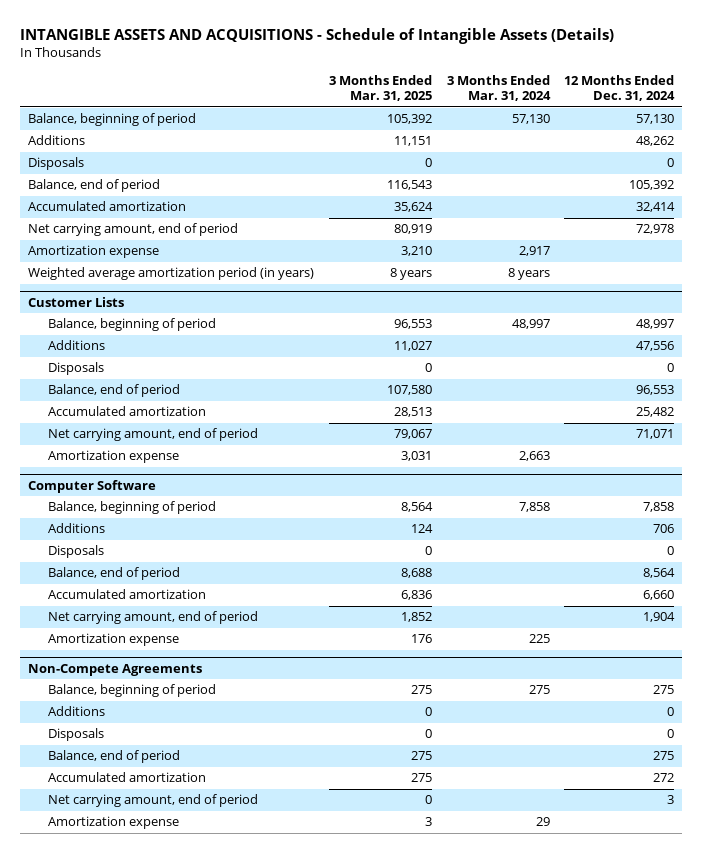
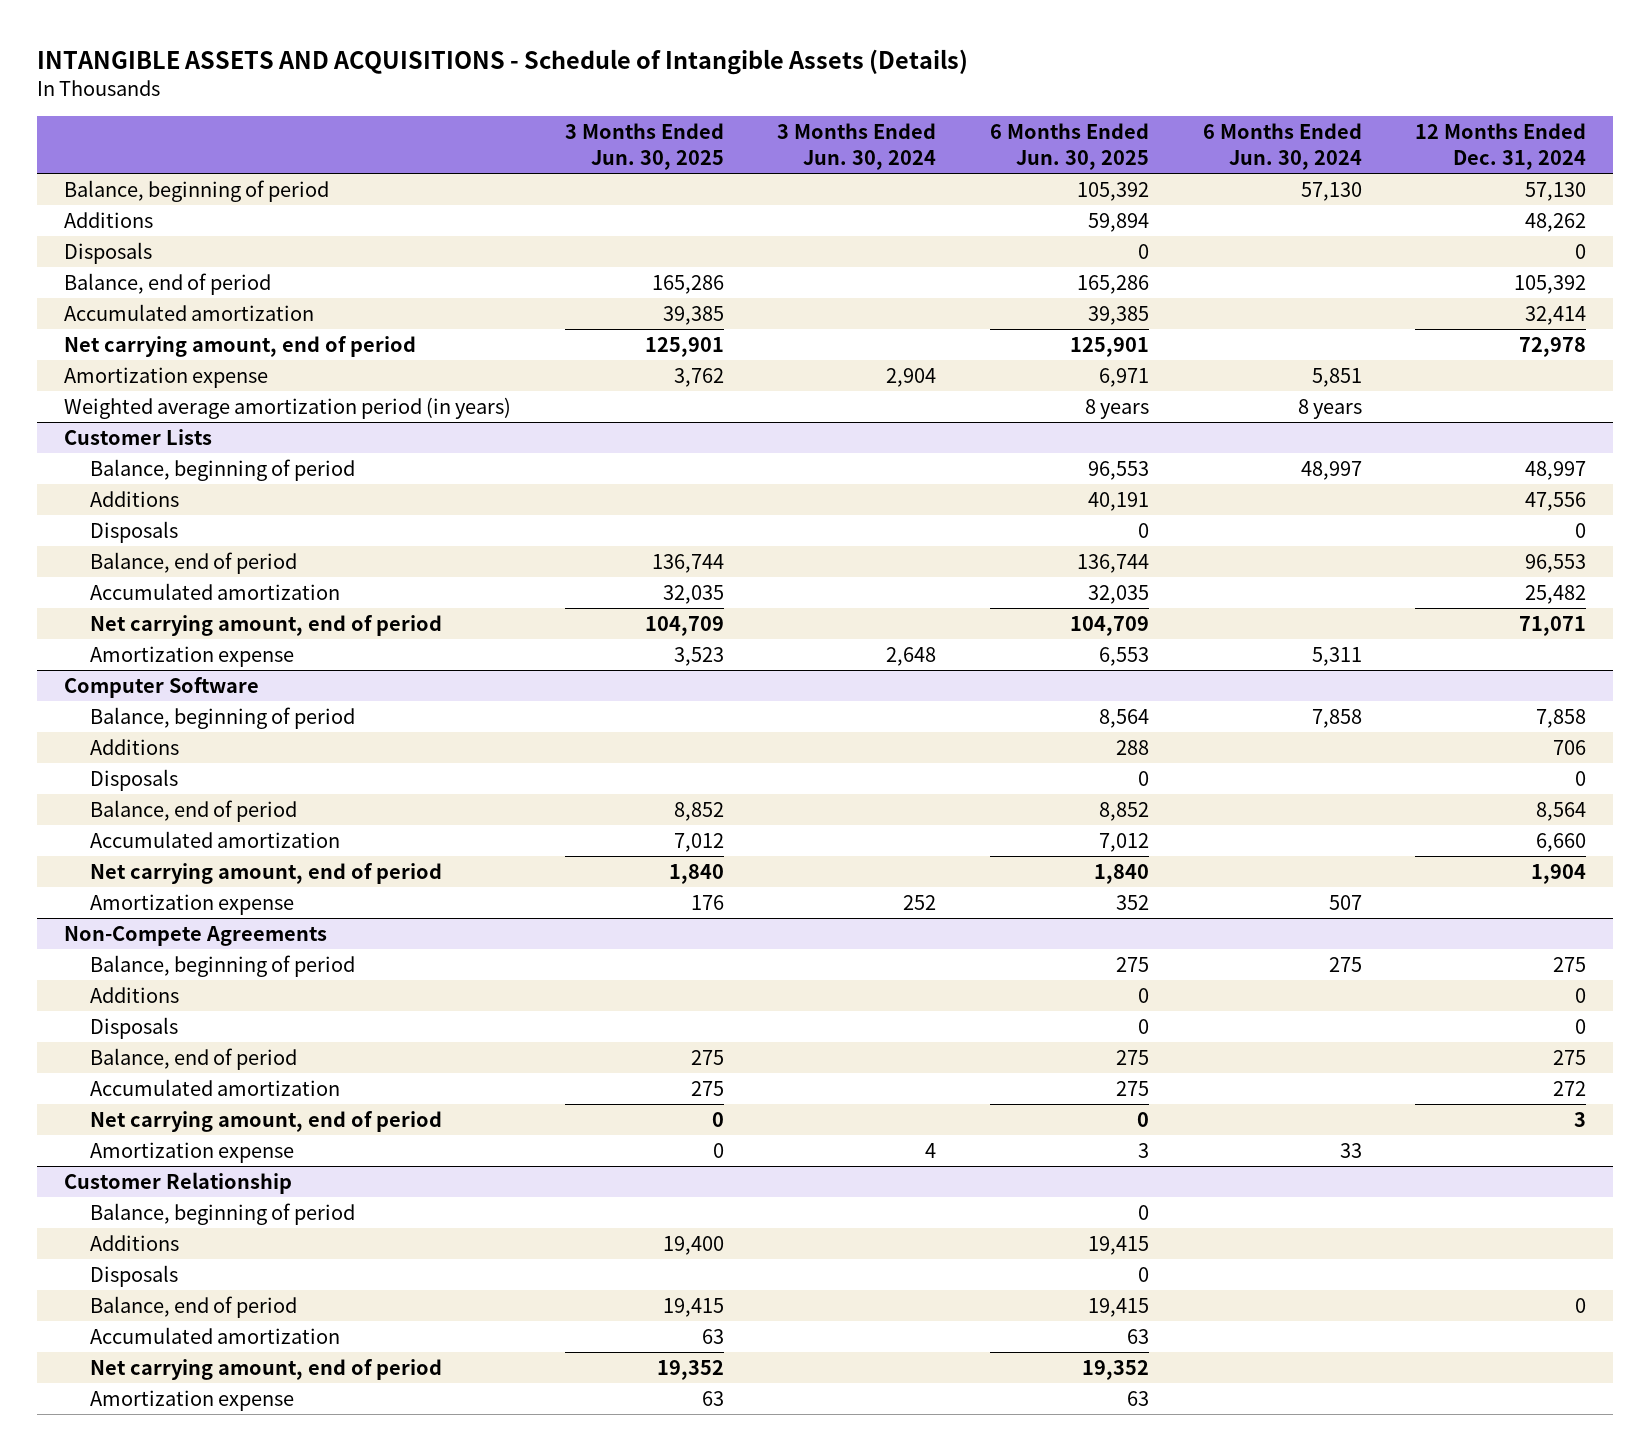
[328,75,432,102] 3 Months Ended Mar. 31, 2025 -> none
[446,75,551,102] 3 Months Ended Mar. 31, 2024 -> none
none -> [564,123,724,170] 3 Months Ended Jun. 30, 2025
none -> [777,123,937,170] 3 Months Ended Jun. 30, 2024
none -> [990,123,1150,170] 6 Months Ended Jun. 30, 2025
none -> [1202,123,1362,170] 6 Months Ended Jun. 30, 2024
none -> [64,1172,293,1195] Customer Relationship
none -> [89,1203,355,1226] Balance, beginning of period
none -> [89,1235,179,1252] Additions
none -> [89,1265,178,1288] Disposals
none -> [89,1296,297,1319] Balance, end of period
none -> [89,1327,340,1345] Accumulated amortization
none -> [89,1359,442,1381] Net carrying amount, end of period
none -> [89,1390,294,1412] Amortization expense

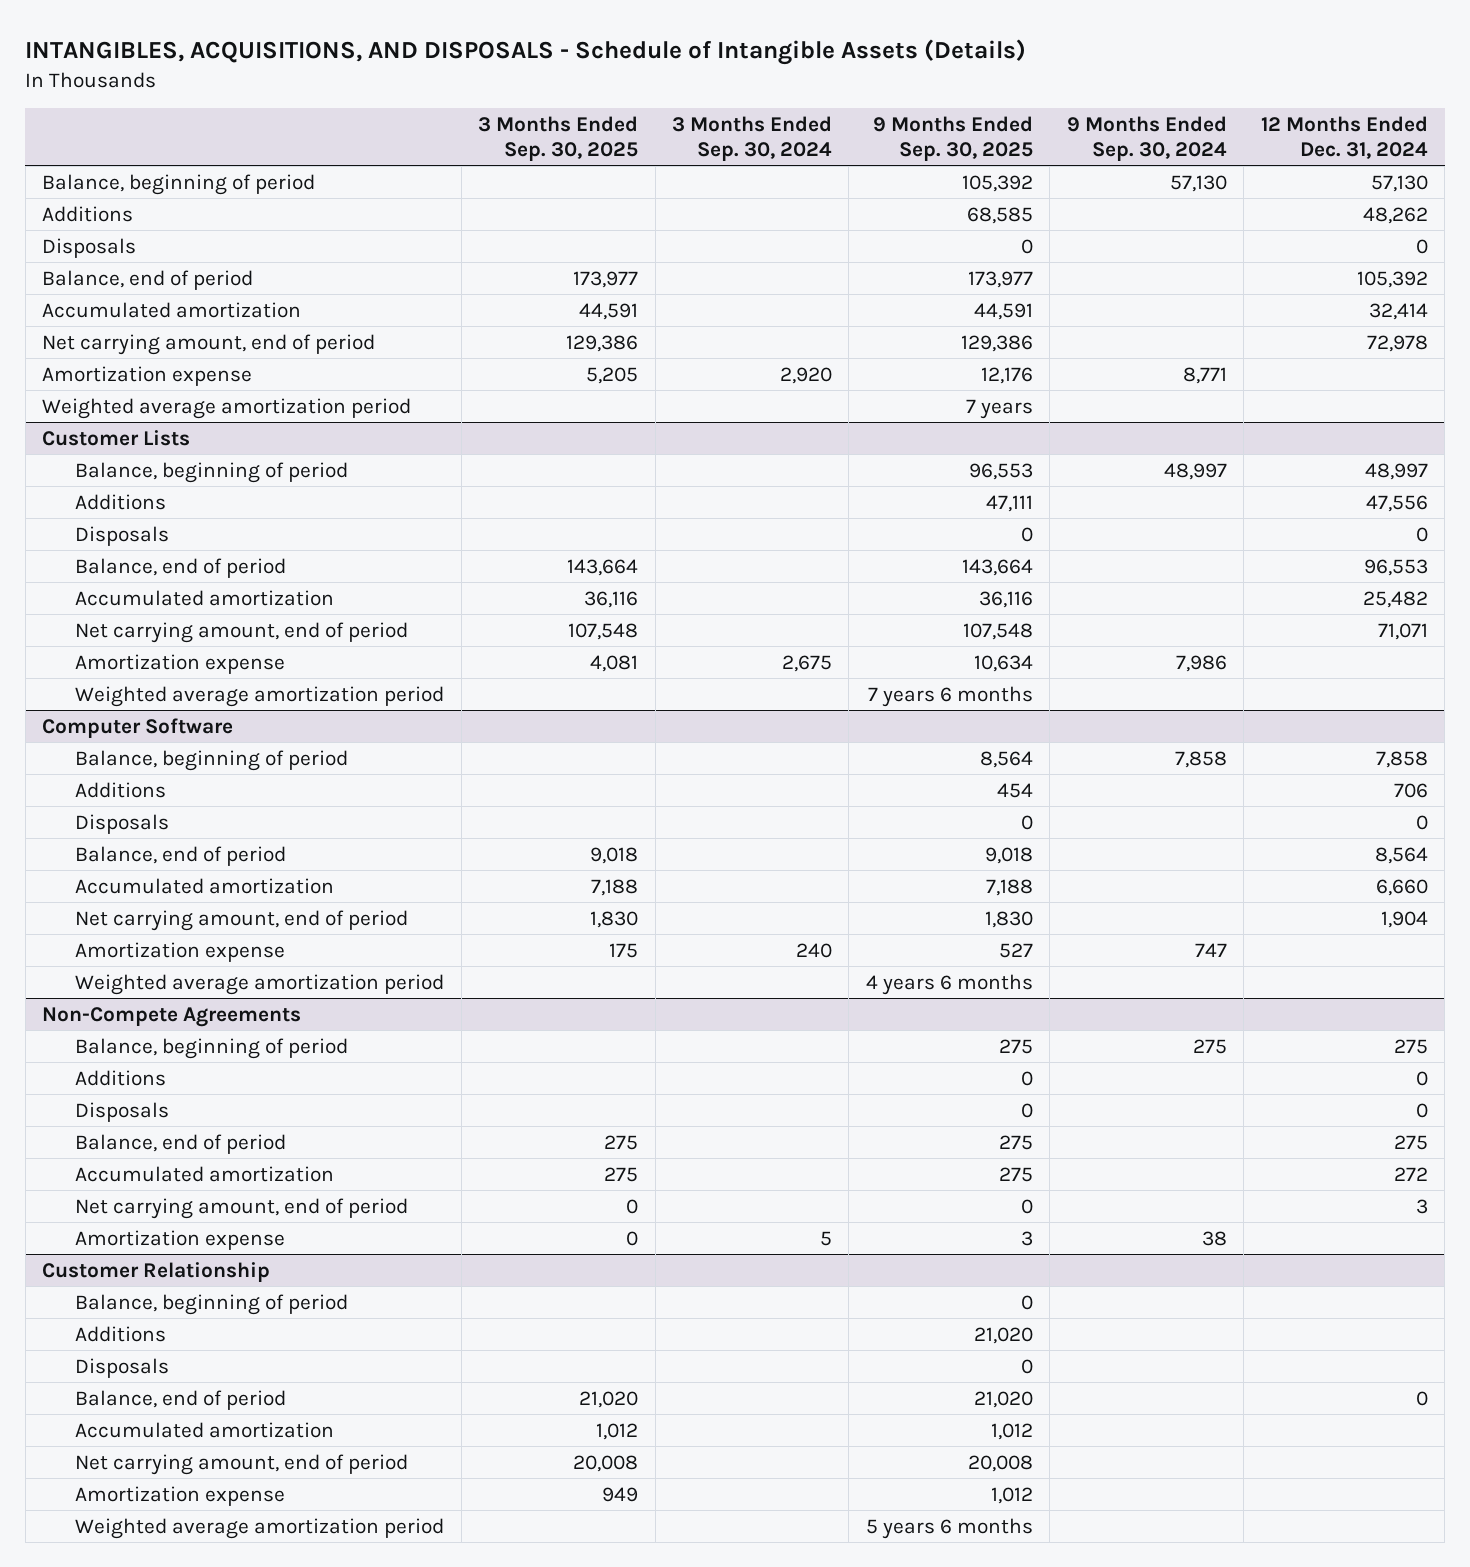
[37,48,969,75] INTANGIBLE ASSETS AND ACQUISITIONS - Schedule of Intangible Assets (Details) -> [25,39,1027,66] INTANGIBLES, ACQUISITIONS, AND DISPOSALS - Schedule of Intangible Assets (Details)
[564,123,724,170] 3 Months Ended Jun. 30, 2025 -> none
[777,123,937,170] 3 Months Ended Jun. 30, 2024 -> none
[990,123,1150,170] 6 Months Ended Jun. 30, 2025 -> none
[1202,123,1362,170] 6 Months Ended Jun. 30, 2024 -> none
none -> [478,115,639,161] 3 Months Ended Sep. 30, 2025
none -> [671,115,832,161] 3 Months Ended Sep. 30, 2024
none -> [872,115,1033,161] 9 Months Ended Sep. 30, 2025
none -> [1066,115,1227,161] 9 Months Ended Sep. 30, 2024
[64,397,512,420] Weighted average amortization period (in years) -> [42,397,412,419] Weighted average amortization period
none -> [75,685,445,707] Weighted average amortization period
none -> [75,973,445,995] Weighted average amortization period
none -> [75,1517,445,1539] Weighted average amortization period

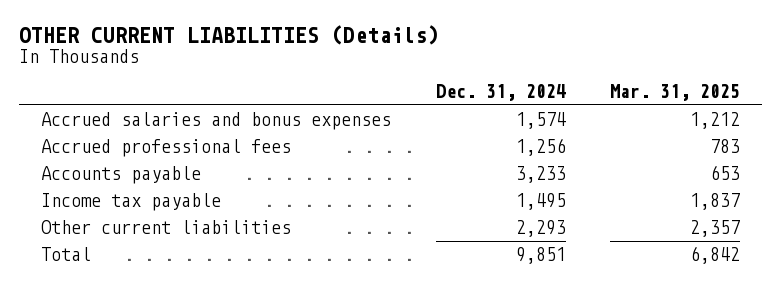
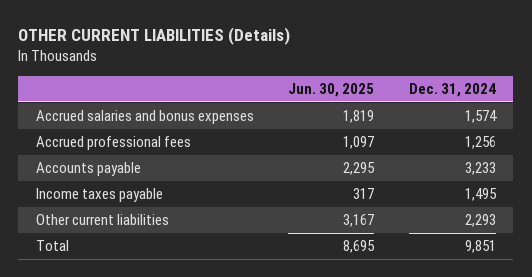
[609,84,740,102] Mar. 31, 2025 -> none
none -> [288,83,375,98] Jun. 30, 2025
[41,193,222,212] Income tax payable -> [35,188,163,203] Income taxes payable

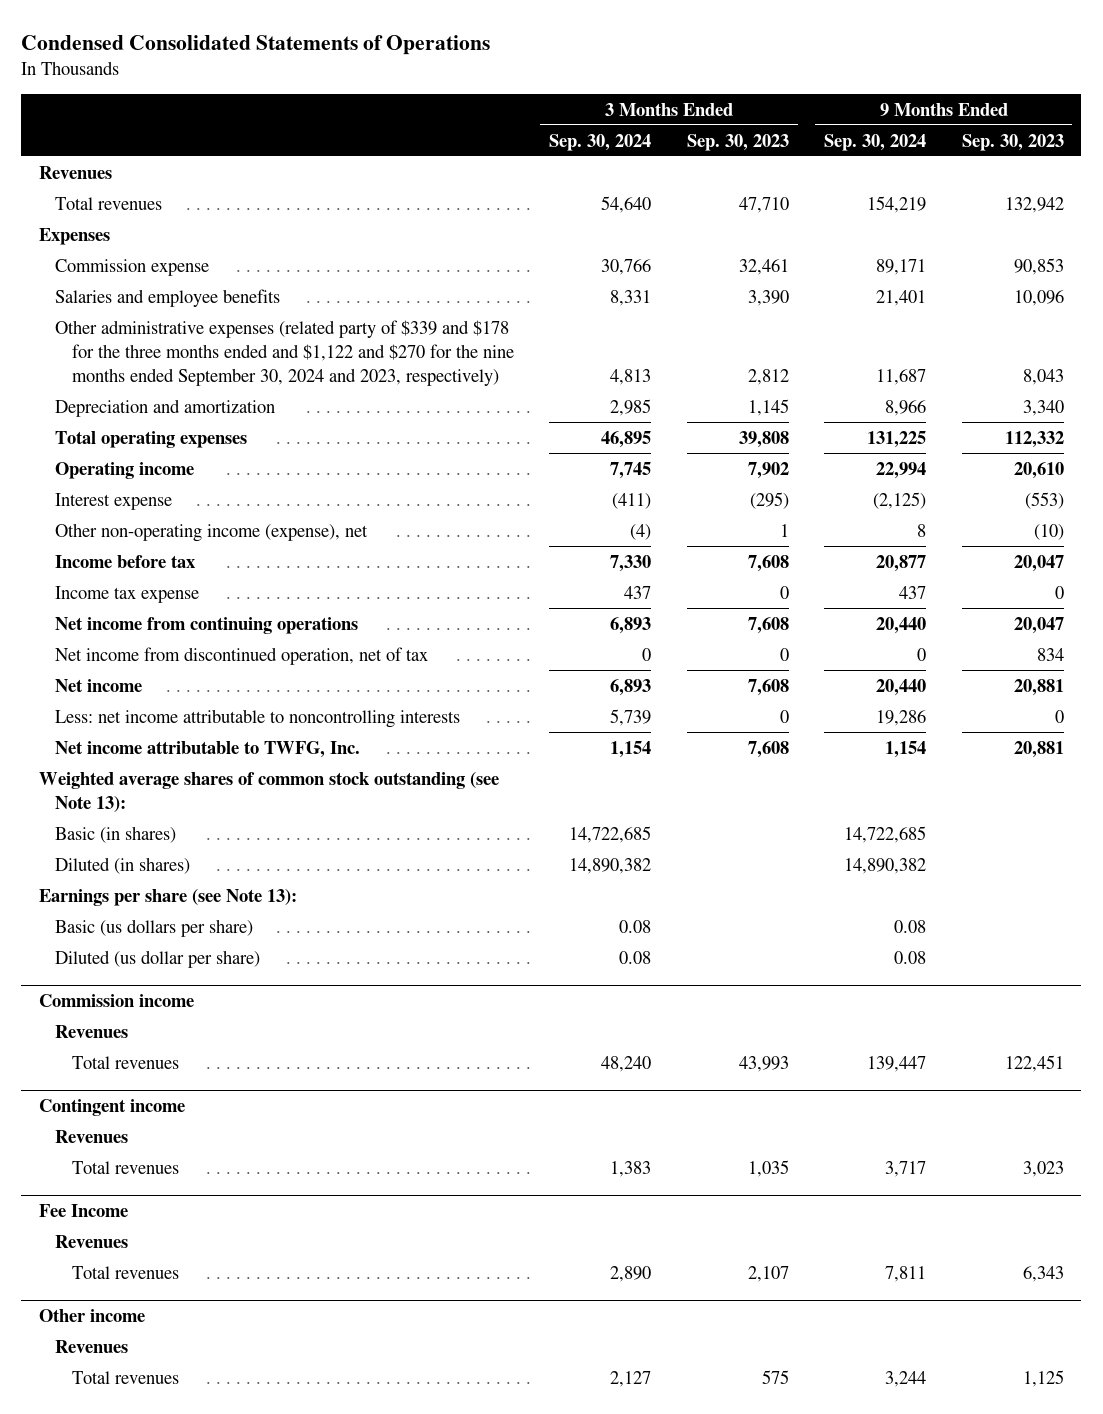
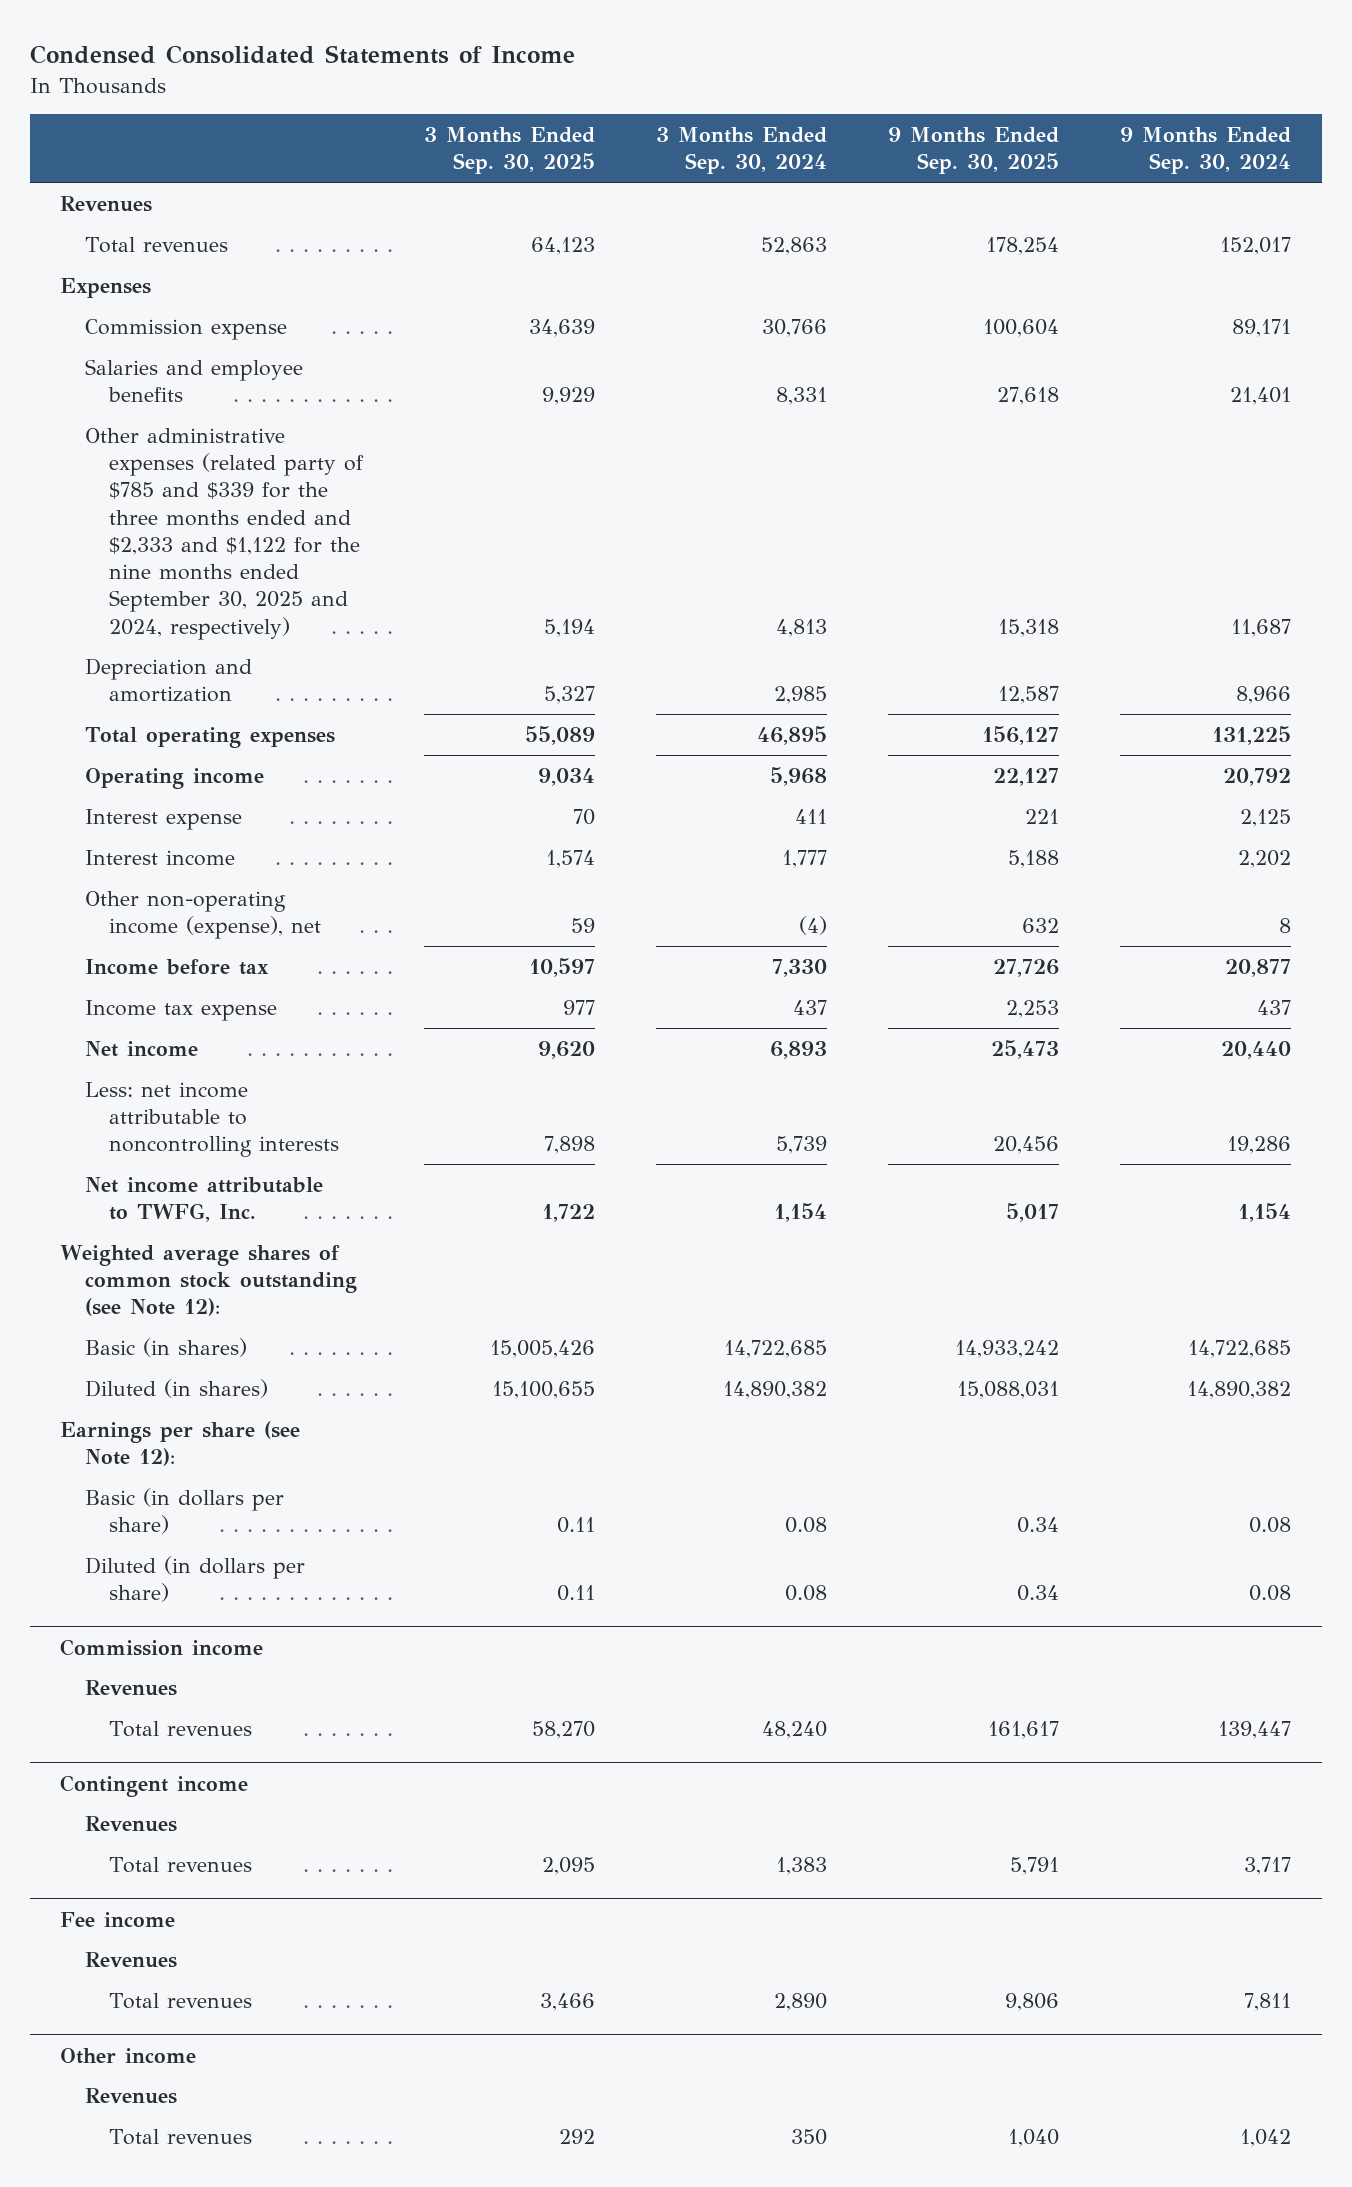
[21,35,491,56] Condensed Consolidated Statements of Operations -> [29,45,575,65] Condensed Consolidated Statements of Income
[686,133,789,151] Sep. 30, 2023 -> none
[961,133,1064,151] Sep. 30, 2023 -> none
none -> [423,127,595,175] 3 Months Ended Sep. 30, 2025
none -> [888,127,1060,175] 9 Months Ended Sep. 30, 2025
[601,195,652,213] 54,640 -> [761,236,828,255] 52,863
[867,195,927,213] 154,219 -> [1220,236,1292,255] 152,017
[55,319,514,386] Other administrative expenses (related party of $339 and $178 for the three months ended and $1,122 and $270 for the nine months ended September 30, 2024 and 2023, respectively) -> [84,427,364,640] Other administrative expenses (related party of $785 and $339 for the three months ended and $2,333 and $1,122 for the nine months ended September 30, 2025 and 2024, respectively)
[610,461,652,479] 7,745 -> [770,766,828,786] 5,968
[876,461,927,479] 22,994 -> [1223,767,1292,786] 20,792
[612,492,652,509] (411) -> [795,808,828,824] 411
[873,491,927,509] (2,125) -> [1240,808,1292,827] 2,125
none -> [84,849,235,866] Interest income
[55,616,359,634] Net income from continuing operations -> none
[55,646,429,665] Net income from discontinued operation, net of tax -> none
[38,771,499,812] Weighted average shares of common stock outstanding (see Note 13): -> [60,1244,357,1317] Weighted average shares of common stock outstanding (see Note 12):
[38,888,297,906] Earnings per share (see Note 13): -> [60,1420,301,1467] Earnings per share (see Note 12):
[55,918,254,937] Basic (us dollars per share) -> [84,1487,284,1535] Basic (in dollars per share)
[55,949,261,968] Diluted (us dollar per share) -> [84,1555,305,1603] Diluted (in dollars per share)
[38,1203,128,1217] Fee Income -> [60,1911,176,1927] Fee income
[610,1370,652,1387] 2,127 -> [791,2128,828,2145] 350
[885,1370,927,1387] 3,244 -> [1240,2128,1292,2147] 1,042

